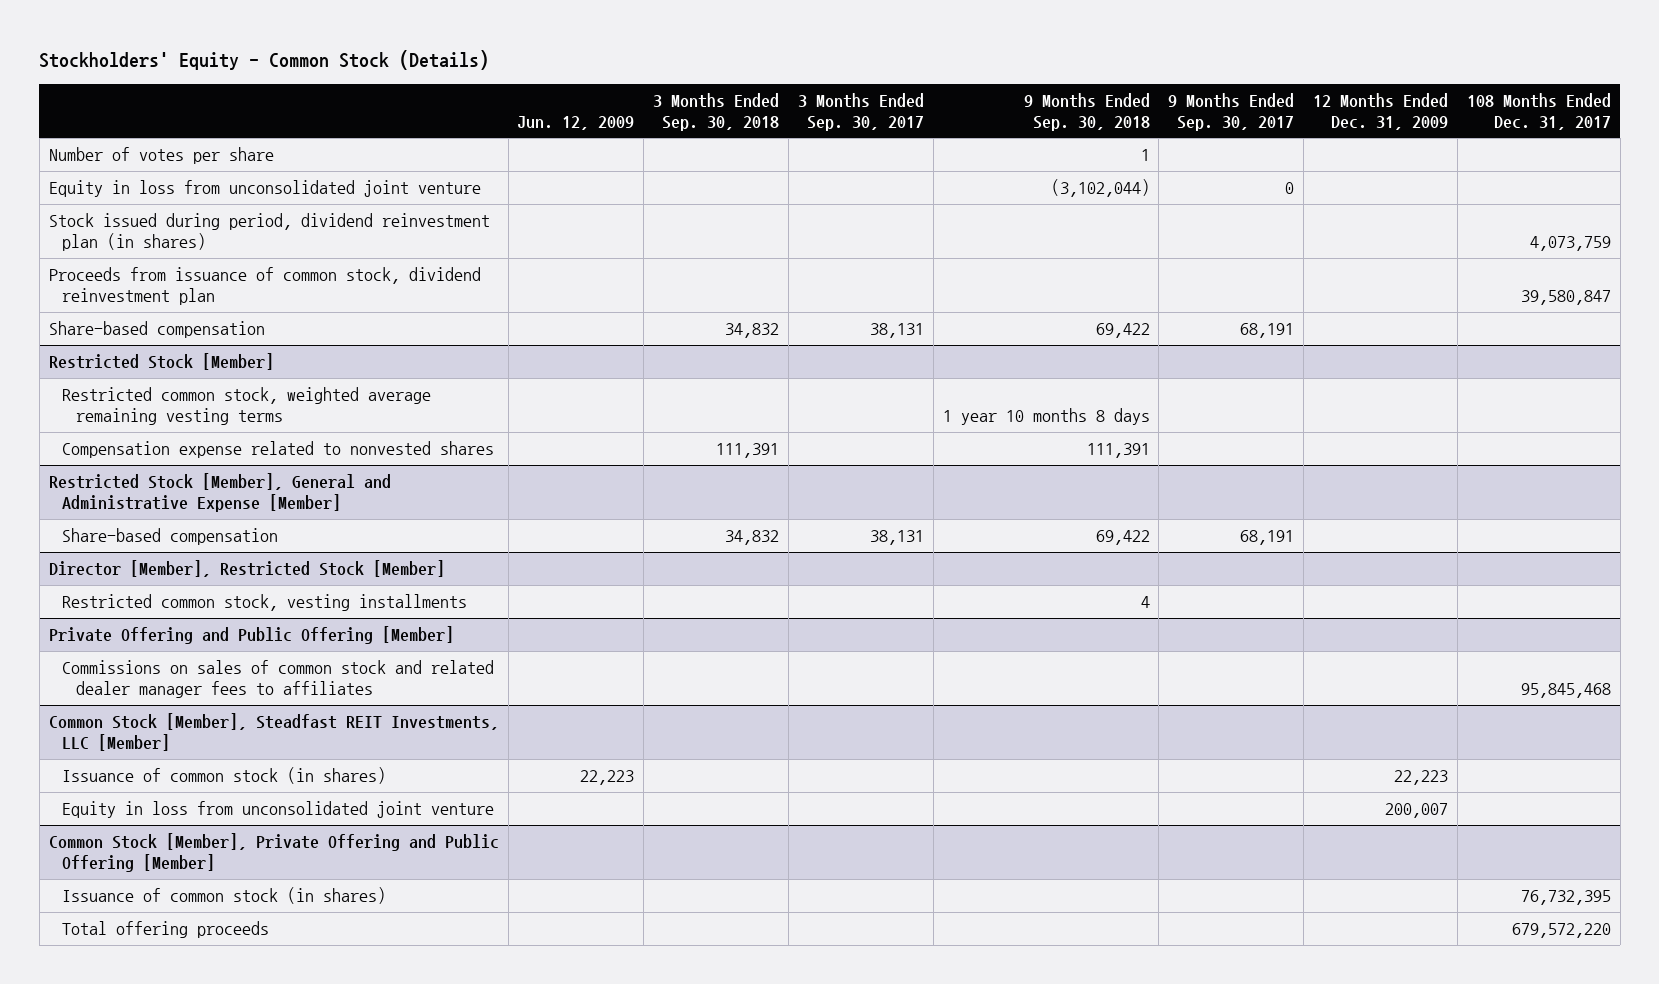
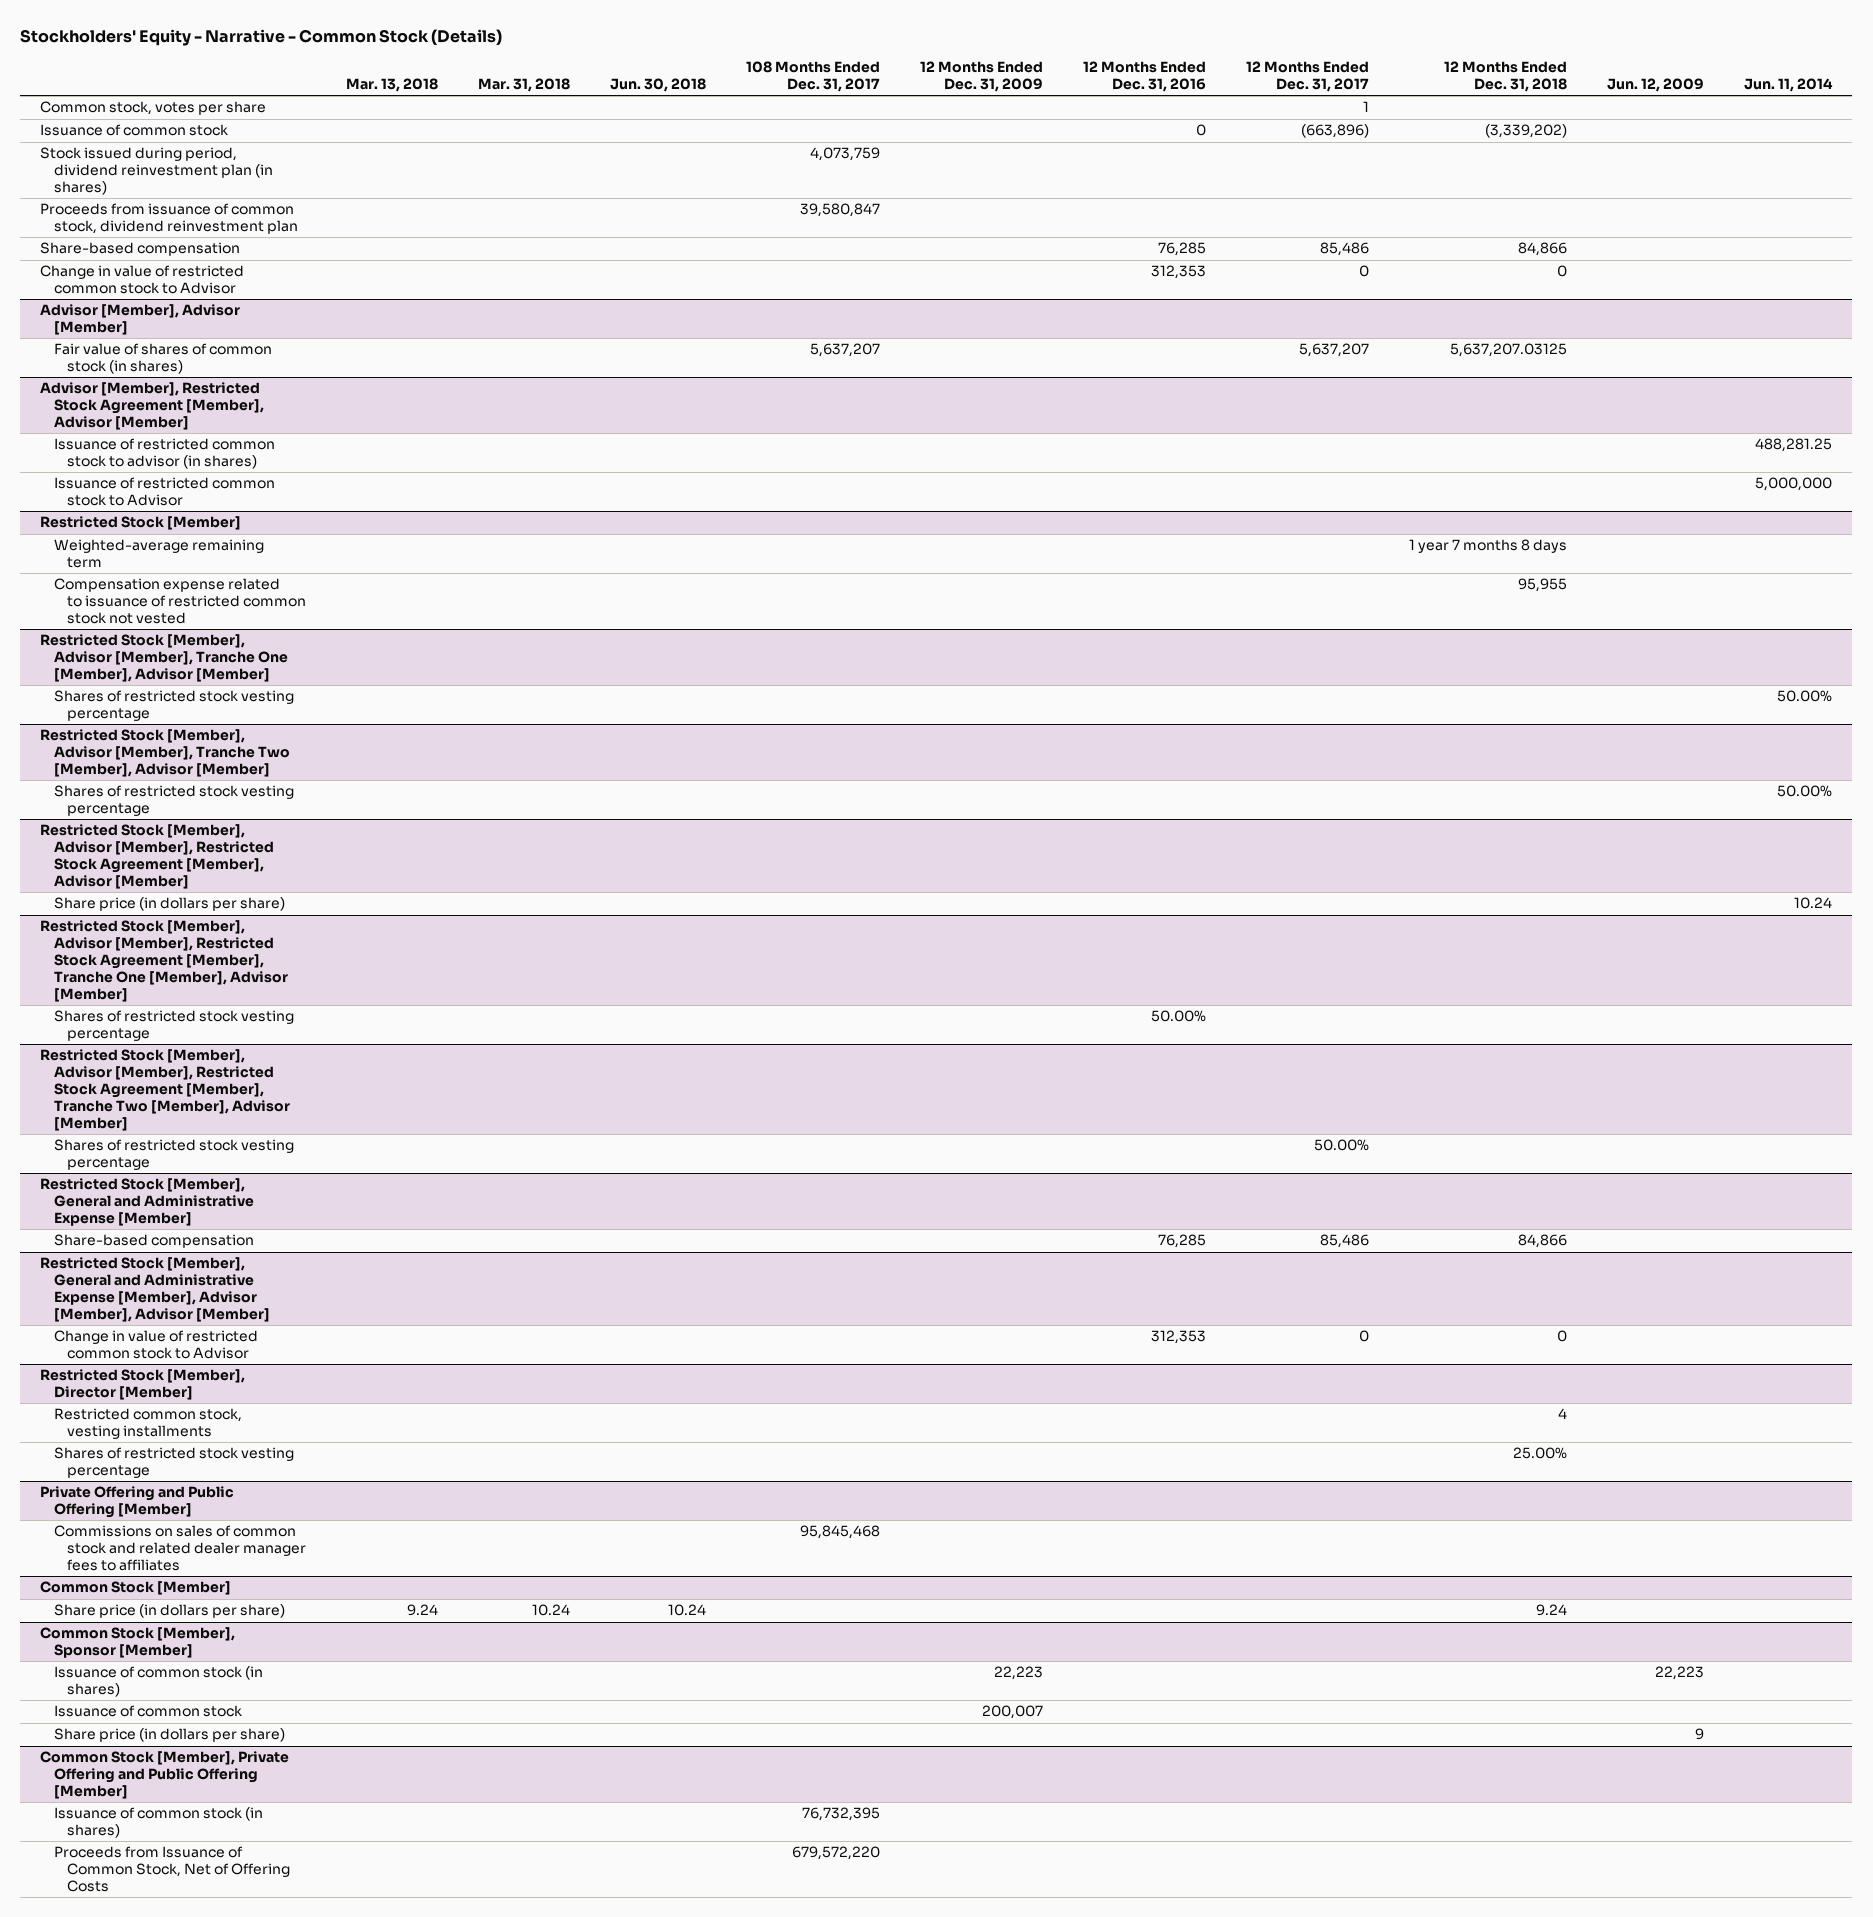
[39,50,490,71] Stockholders' Equity - Common Stock (Details) -> [20,29,503,47] Stockholders' Equity - Narrative - Common Stock (Details)
[653,92,780,131] 3 Months Ended Sep. 30, 2018 -> none
[797,92,924,131] 3 Months Ended Sep. 30, 2017 -> none
[1023,92,1150,131] 9 Months Ended Sep. 30, 2018 -> none
[1168,92,1295,131] 9 Months Ended Sep. 30, 2017 -> none
none -> [346,78,439,93] Mar. 13, 2018
none -> [478,78,571,93] Mar. 31, 2018
none -> [610,78,707,93] Jun. 30, 2018
none -> [1083,61,1207,93] 12 Months Ended Dec. 31, 2016
none -> [1246,61,1370,93] 12 Months Ended Dec. 31, 2017
none -> [1444,61,1568,93] 12 Months Ended Dec. 31, 2018
none -> [1744,78,1834,93] Jun. 11, 2014
[48,146,274,164] Number of votes per share -> none
none -> [40,101,267,116] Common stock, votes per share
[48,179,481,197] Equity in loss from unconsolidated joint venture -> [40,124,229,137] Issuance of common stock
none -> [40,265,245,295] Change in value of restricted common stock to Advisor
none -> [40,304,241,336] Advisor [Member], Advisor [Member]
none -> [53,343,272,375] Fair value of shares of common stock (in shares)
none -> [40,382,264,431] Advisor [Member], Restricted Stock Agreement [Member], Advisor [Member]
none -> [53,438,275,470] Issuance of restricted common stock to advisor (in shares)
none -> [53,477,275,507] Issuance of restricted common stock to Advisor
[62,386,432,425] Restricted common stock, weighted average remaining vesting terms -> [53,539,264,569] Weighted-average remaining term
[62,440,495,458] Compensation expense related to nonvested shares -> [53,578,307,625] Compensation expense related to issuance of restricted common stock not vested
none -> [40,634,288,683] Restricted Stock [Member], Advisor [Member], Tranche One [Member], Advisor [Member]
none -> [53,690,294,722] Shares of restricted stock vesting percentage
none -> [40,729,290,778] Restricted Stock [Member], Advisor [Member], Tranche Two [Member], Advisor [Member]
none -> [53,785,294,817] Shares of restricted stock vesting percentage
none -> [40,824,274,890] Restricted Stock [Member], Advisor [Member], Restricted Stock Agreement [Member], Advisor [Member]
none -> [53,897,285,912] Share price (in dollars per share)
none -> [40,920,288,1002] Restricted Stock [Member], Advisor [Member], Restricted Stock Agreement [Member], Tranche One [Member], Advisor [Member]
none -> [53,1010,294,1042] Shares of restricted stock vesting percentage
none -> [40,1049,290,1131] Restricted Stock [Member], Advisor [Member], Restricted Stock Agreement [Member], Tranche Two [Member], Advisor [Member]
none -> [53,1139,294,1171] Shares of restricted stock vesting percentage
none -> [40,1257,270,1323] Restricted Stock [Member], General and Administrative Expense [Member], Advisor [Member], Advisor [Member]
none -> [53,1330,258,1360] Change in value of restricted common stock to Advisor
[48,559,445,577] Director [Member], Restricted Stock [Member] -> [40,1369,246,1401] Restricted Stock [Member], Director [Member]
none -> [53,1447,294,1479] Shares of restricted stock vesting percentage
none -> [40,1581,232,1596] Common Stock [Member]
none -> [53,1604,285,1619] Share price (in dollars per share)
[48,712,499,751] Common Stock [Member], Steadfast REIT Investments, LLC [Member] -> [40,1627,236,1659] Common Stock [Member], Sponsor [Member]
[62,800,495,818] Equity in loss from unconsolidated joint venture -> [53,1705,242,1718] Issuance of common stock
none -> [53,1728,285,1743] Share price (in dollars per share)
[62,920,270,938] Total offering proceeds -> [53,1846,291,1893] Proceeds from Issuance of Common Stock, Net of Offering Costs

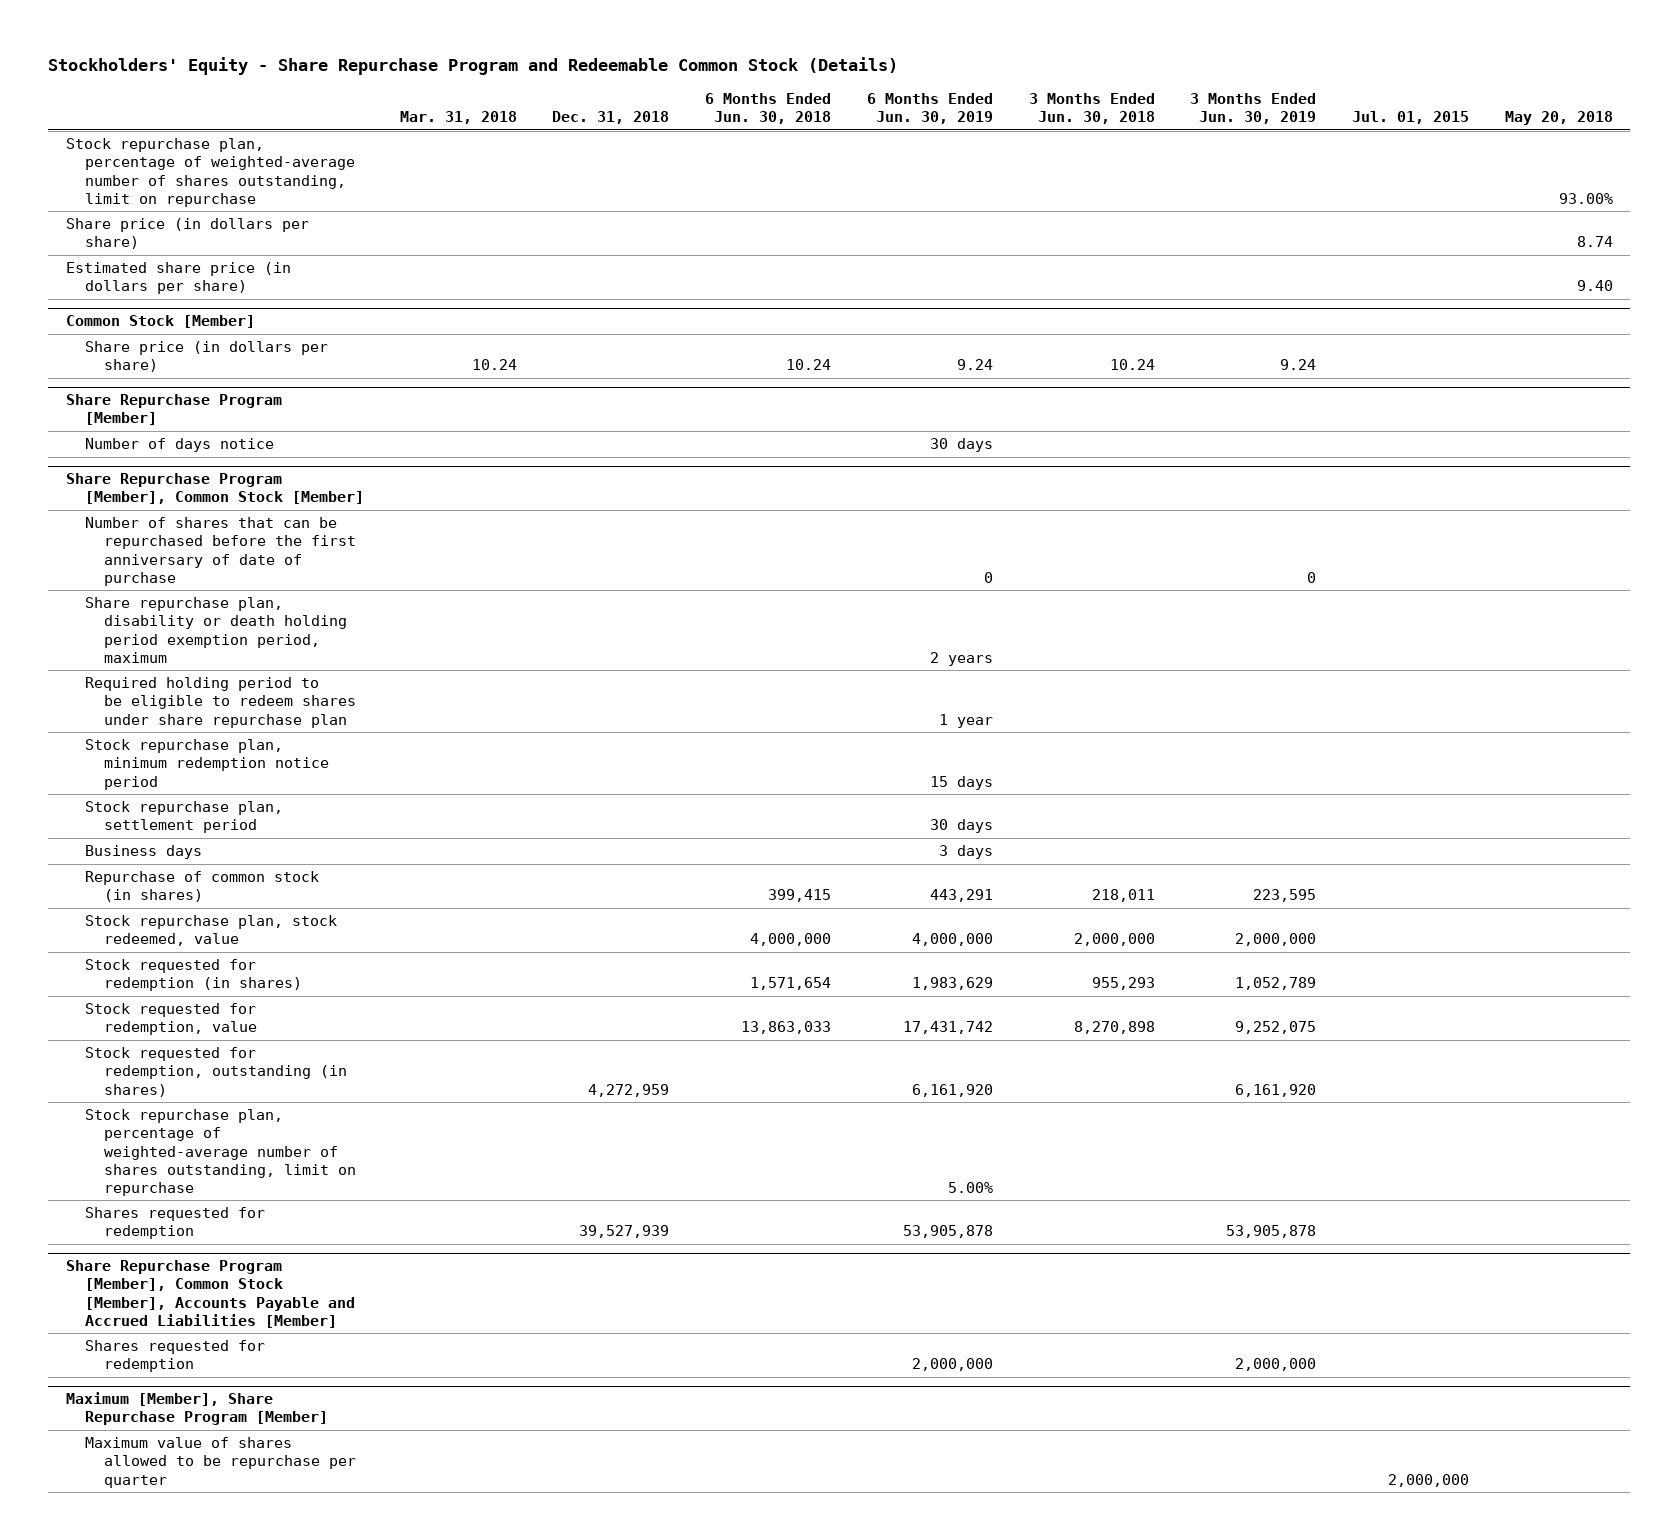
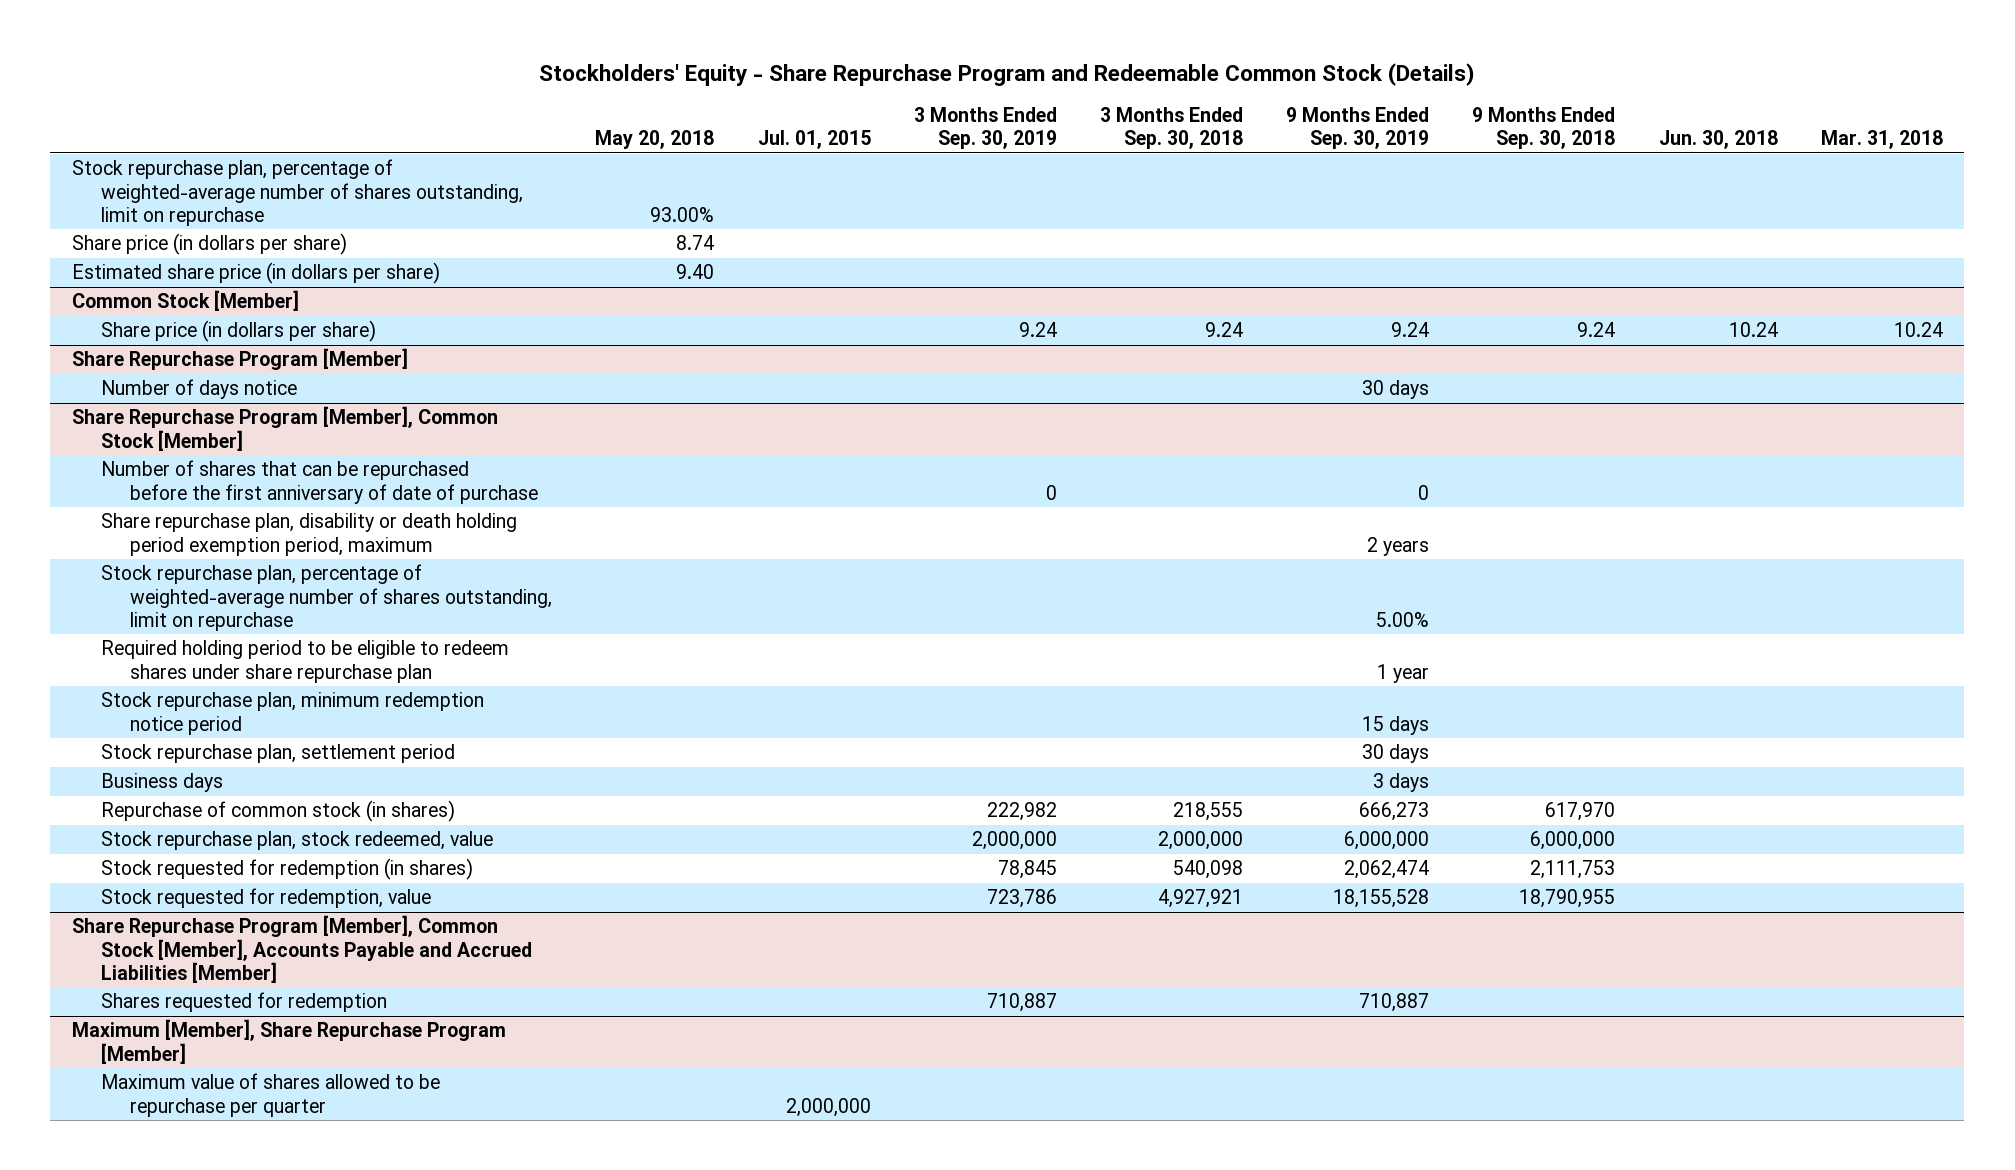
[552,111,670,125] Dec. 31, 2018 -> none
[705,93,832,125] 6 Months Ended Jun. 30, 2018 -> none
[866,93,993,125] 6 Months Ended Jun. 30, 2019 -> none
[1028,93,1155,125] 3 Months Ended Jun. 30, 2018 -> none
[1190,93,1317,125] 3 Months Ended Jun. 30, 2019 -> none
none -> [913,106,1057,150] 3 Months Ended Sep. 30, 2019
none -> [1100,106,1244,150] 3 Months Ended Sep. 30, 2018
none -> [1286,106,1430,150] 9 Months Ended Sep. 30, 2019
none -> [1472,106,1616,150] 9 Months Ended Sep. 30, 2018
none -> [1658,130,1778,150] Jun. 30, 2018
[85,1109,357,1196] Stock repurchase plan, percentage of weighted-average number of shares outstanding, limit on repurchase -> [101,564,553,632] Stock repurchase plan, percentage of weighted-average number of shares outstanding, limit on repurchase
[85,1047,348,1097] Stock requested for redemption, outstanding (in shares) -> none
[85,1207,266,1240] Shares requested for redemption -> none

